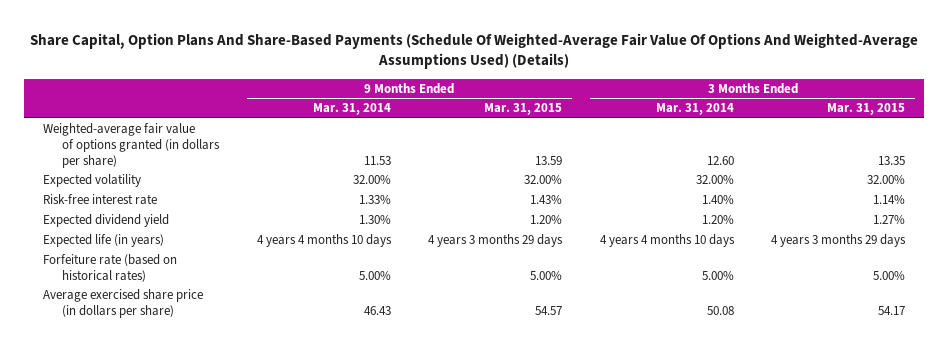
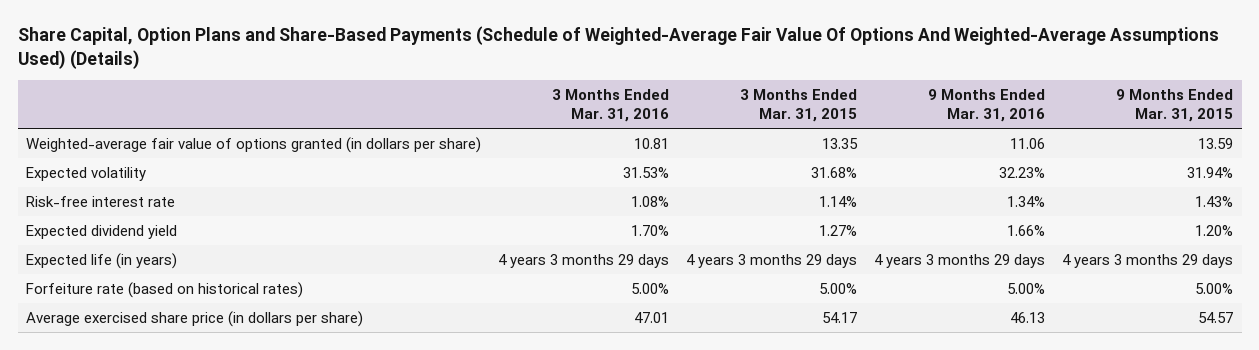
[30,32,919,70] Share Capital, Option Plans And Share-Based Payments (Schedule Of Weighted-Average Fair Value Of Options And Weighted-Average Assumptions Used) (Details) -> [17,26,1219,69] Share Capital, Option Plans and Share-Based Payments (Schedule of Weighted-Average Fair Value Of Options And Weighted-Average Assumptions Used) (Details)
[312,103,391,116] Mar. 31, 2014 -> none
[655,103,734,116] Mar. 31, 2014 -> none
none -> [552,88,670,123] 3 Months Ended Mar. 31, 2016
none -> [928,88,1046,123] 9 Months Ended Mar. 31, 2016
[524,175,563,185] 32.00% -> [1187,166,1234,178] 31.94%
[867,175,906,185] 32.00% -> [811,166,858,178] 31.68%

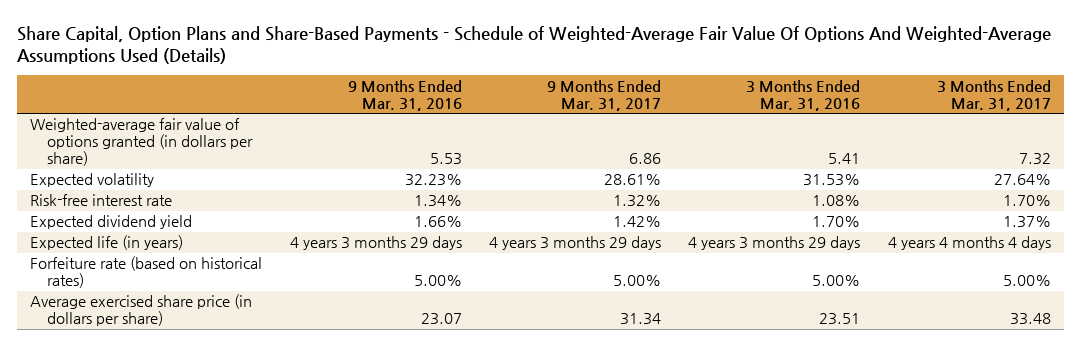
[17,26,1219,69] Share Capital, Option Plans and Share-Based Payments (Schedule of Weighted-Average Fair Value Of Options And Weighted-Average Assumptions Used) (Details) -> [16,25,1051,65] Share Capital, Option Plans and Share-Based Payments - Schedule of Weighted-Average Fair Value Of Options And Weighted-Average Assumptions Used (Details)
[740,88,858,123] 3 Months Ended Mar. 31, 2015 -> none
[1116,88,1234,123] 9 Months Ended Mar. 31, 2015 -> none
none -> [547,79,662,111] 9 Months Ended Mar. 31, 2017
none -> [936,79,1051,111] 3 Months Ended Mar. 31, 2017
[634,137,670,149] 10.81 -> [828,153,861,165] 5.41
[1010,137,1046,149] 11.06 -> [429,153,462,166] 5.53
[634,311,670,323] 47.01 -> [819,313,861,326] 23.51
[1010,311,1046,323] 46.13 -> [420,313,462,326] 23.07

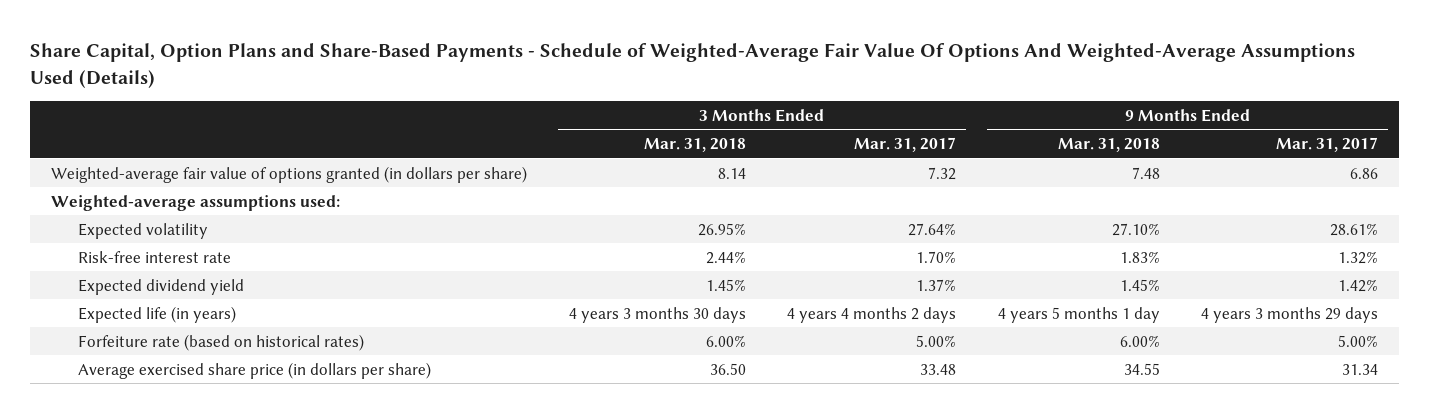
[347,79,462,111] 9 Months Ended Mar. 31, 2016 -> none
[746,79,861,111] 3 Months Ended Mar. 31, 2016 -> none
none -> [643,138,746,153] Mar. 31, 2018
none -> [1057,138,1160,153] Mar. 31, 2018
none -> [51,194,341,211] Weighted-average assumptions used:
[887,236,1051,251] 4 years 4 months 4 days -> [787,306,957,323] 4 years 4 months 2 days

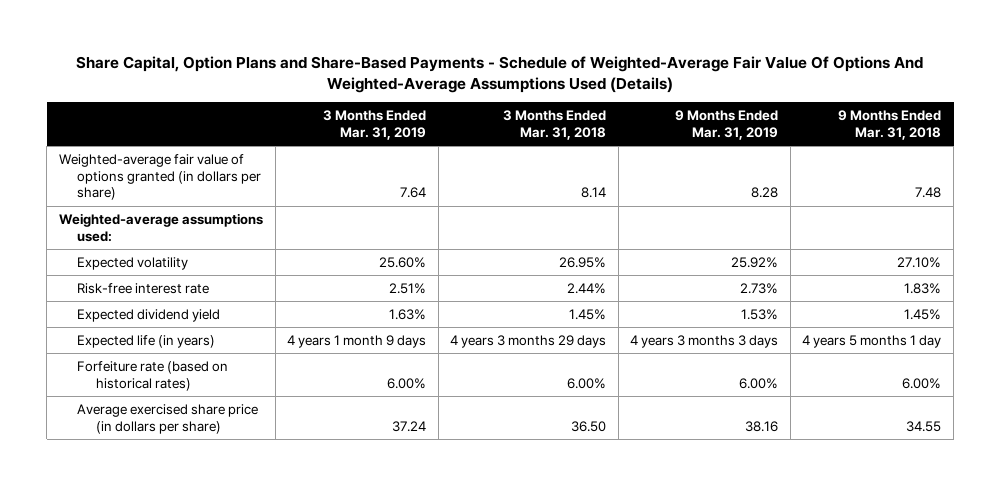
[854,137,957,153] Mar. 31, 2017 -> none
[1276,137,1379,153] Mar. 31, 2017 -> none
none -> [323,110,427,140] 3 Months Ended Mar. 31, 2019
none -> [675,110,779,140] 9 Months Ended Mar. 31, 2019
[568,306,746,323] 4 years 3 months 30 days -> [450,335,607,349] 4 years 3 months 29 days

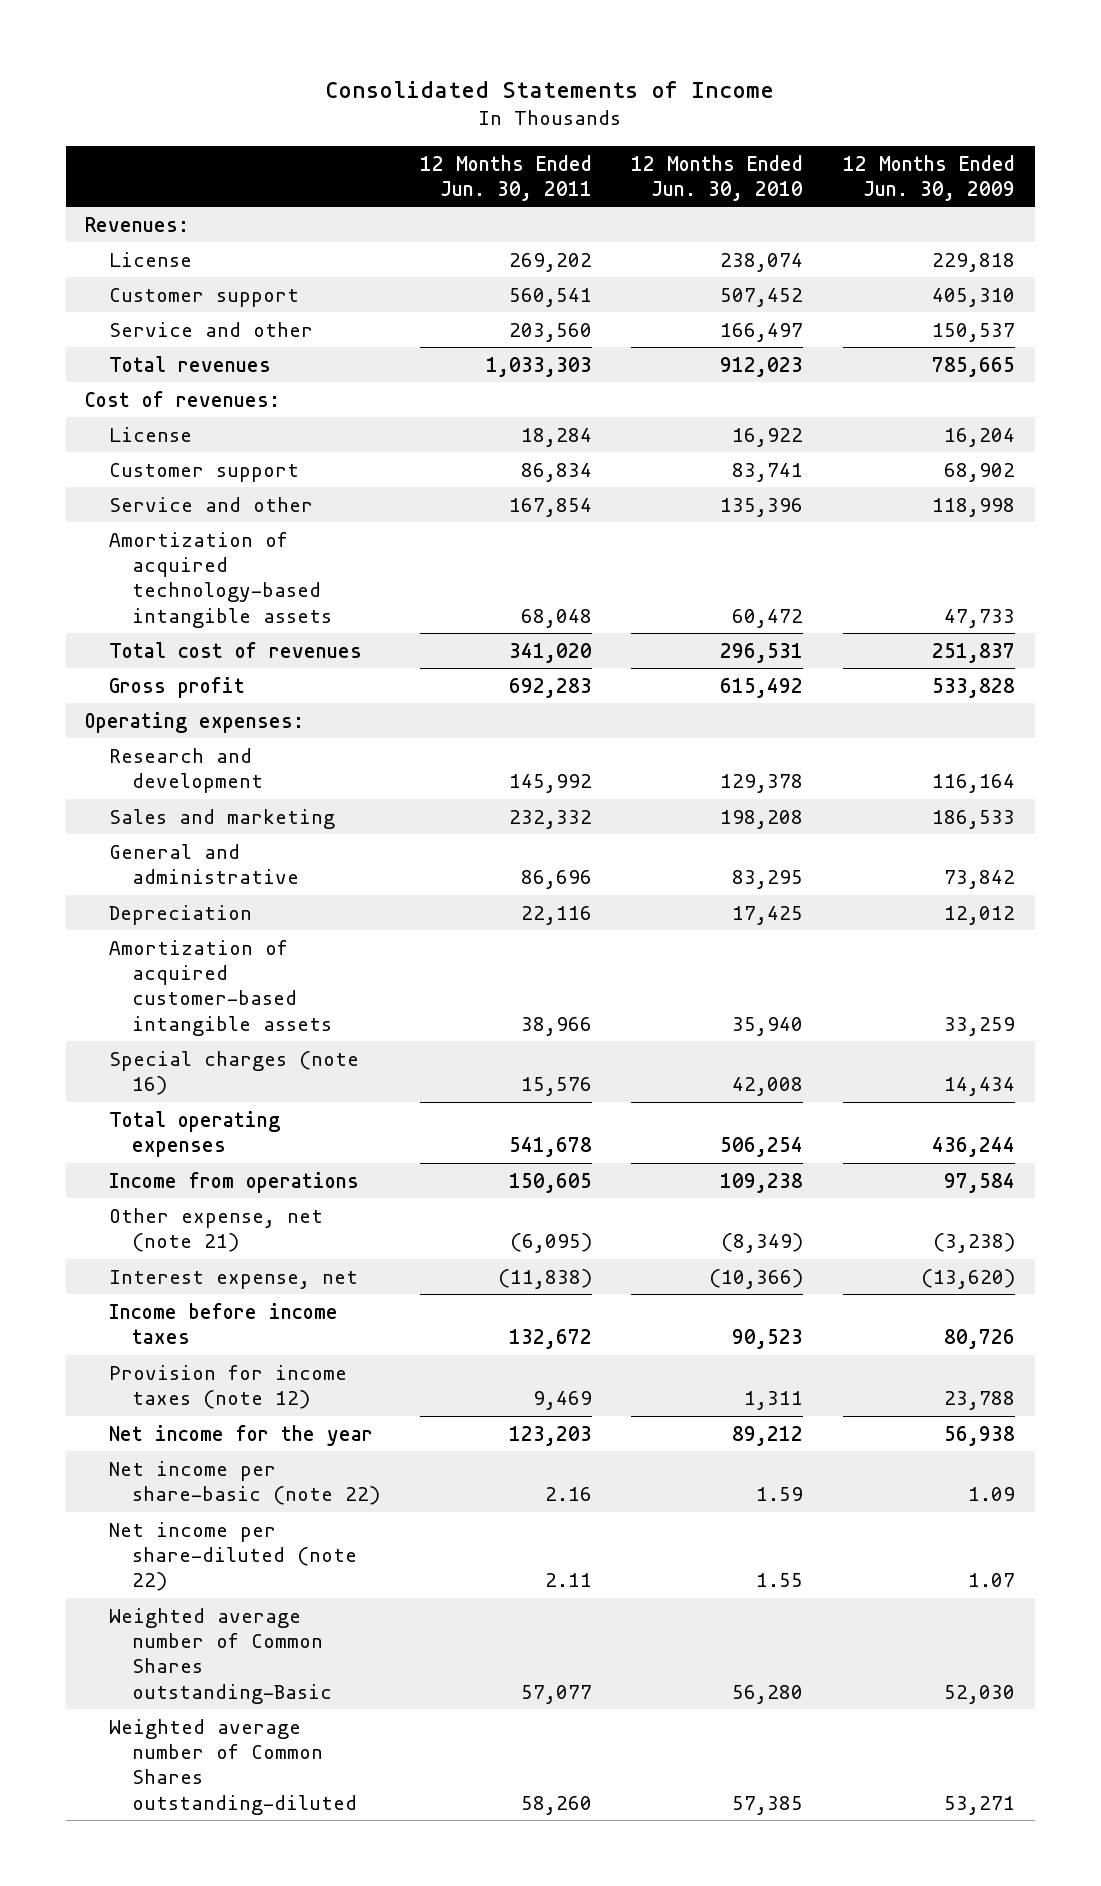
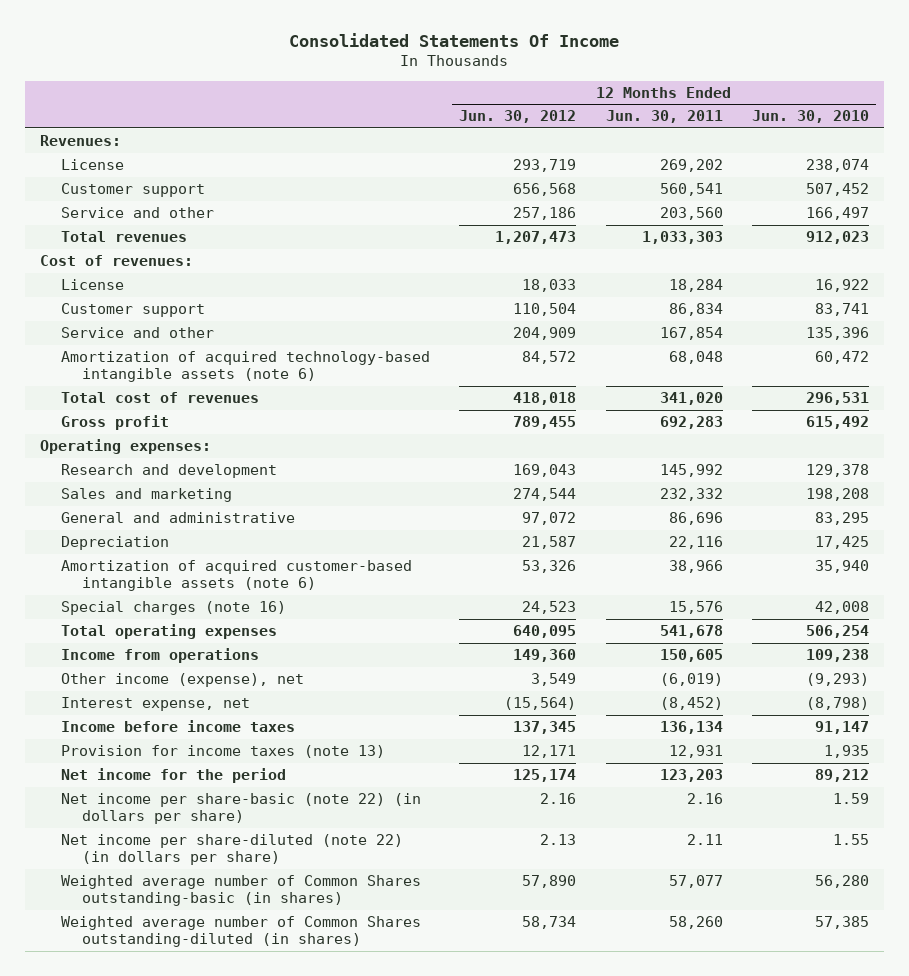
[325,80,775,98] Consolidated Statements of Income -> [289,33,620,48] Consolidated Statements Of Income
[843,154,1016,201] 12 Months Ended Jun. 30, 2009 -> none
none -> [459,110,577,124] Jun. 30, 2012
[108,531,332,628] Amortization of acquired technology-based intangible assets -> [60,350,430,383] Amortization of acquired technology-based intangible assets (note 6)
[108,939,332,1036] Amortization of acquired customer-based intangible assets -> [60,559,412,592] Amortization of acquired customer-based intangible assets (note 6)
[108,1207,323,1253] Other expense, net (note 21) -> [60,672,304,687] Other income (expense), net
[509,1233,592,1254] (6,095) -> [659,672,723,686] (6,019)
[721,1233,804,1254] (8,349) -> [805,672,869,686] (9,293)
[497,1268,592,1289] (11,838) -> [659,696,723,710] (8,452)
[709,1268,804,1289] (10,366) -> [805,696,869,710] (8,798)
[508,1329,592,1350] 132,672 -> [659,720,723,734] 136,134
[732,1329,804,1350] 90,523 -> [814,720,869,734] 91,147
[108,1364,347,1410] Provision for income taxes (note 12) -> [60,744,385,758] Provision for income taxes (note 13)
[532,1391,592,1411] 9,469 -> [668,744,723,758] 12,931
[744,1391,804,1411] 1,311 -> [823,744,869,758] 1,935
[108,1424,373,1446] Net income for the year -> [60,767,286,783] Net income for the period
[108,1460,380,1506] Net income per share-basic (note 22) -> [60,792,421,825] Net income per share-basic (note 22) (in dollars per share)
[108,1521,357,1592] Net income per share-diluted (note 22) -> [60,833,403,866] Net income per share-diluted (note 22) (in dollars per share)
[108,1607,332,1704] Weighted average number of Common Shares outstanding-Basic -> [60,874,421,907] Weighted average number of Common Shares outstanding-basic (in shares)
[108,1718,357,1815] Weighted average number of Common Shares outstanding-diluted -> [60,915,421,948] Weighted average number of Common Shares outstanding-diluted (in shares)

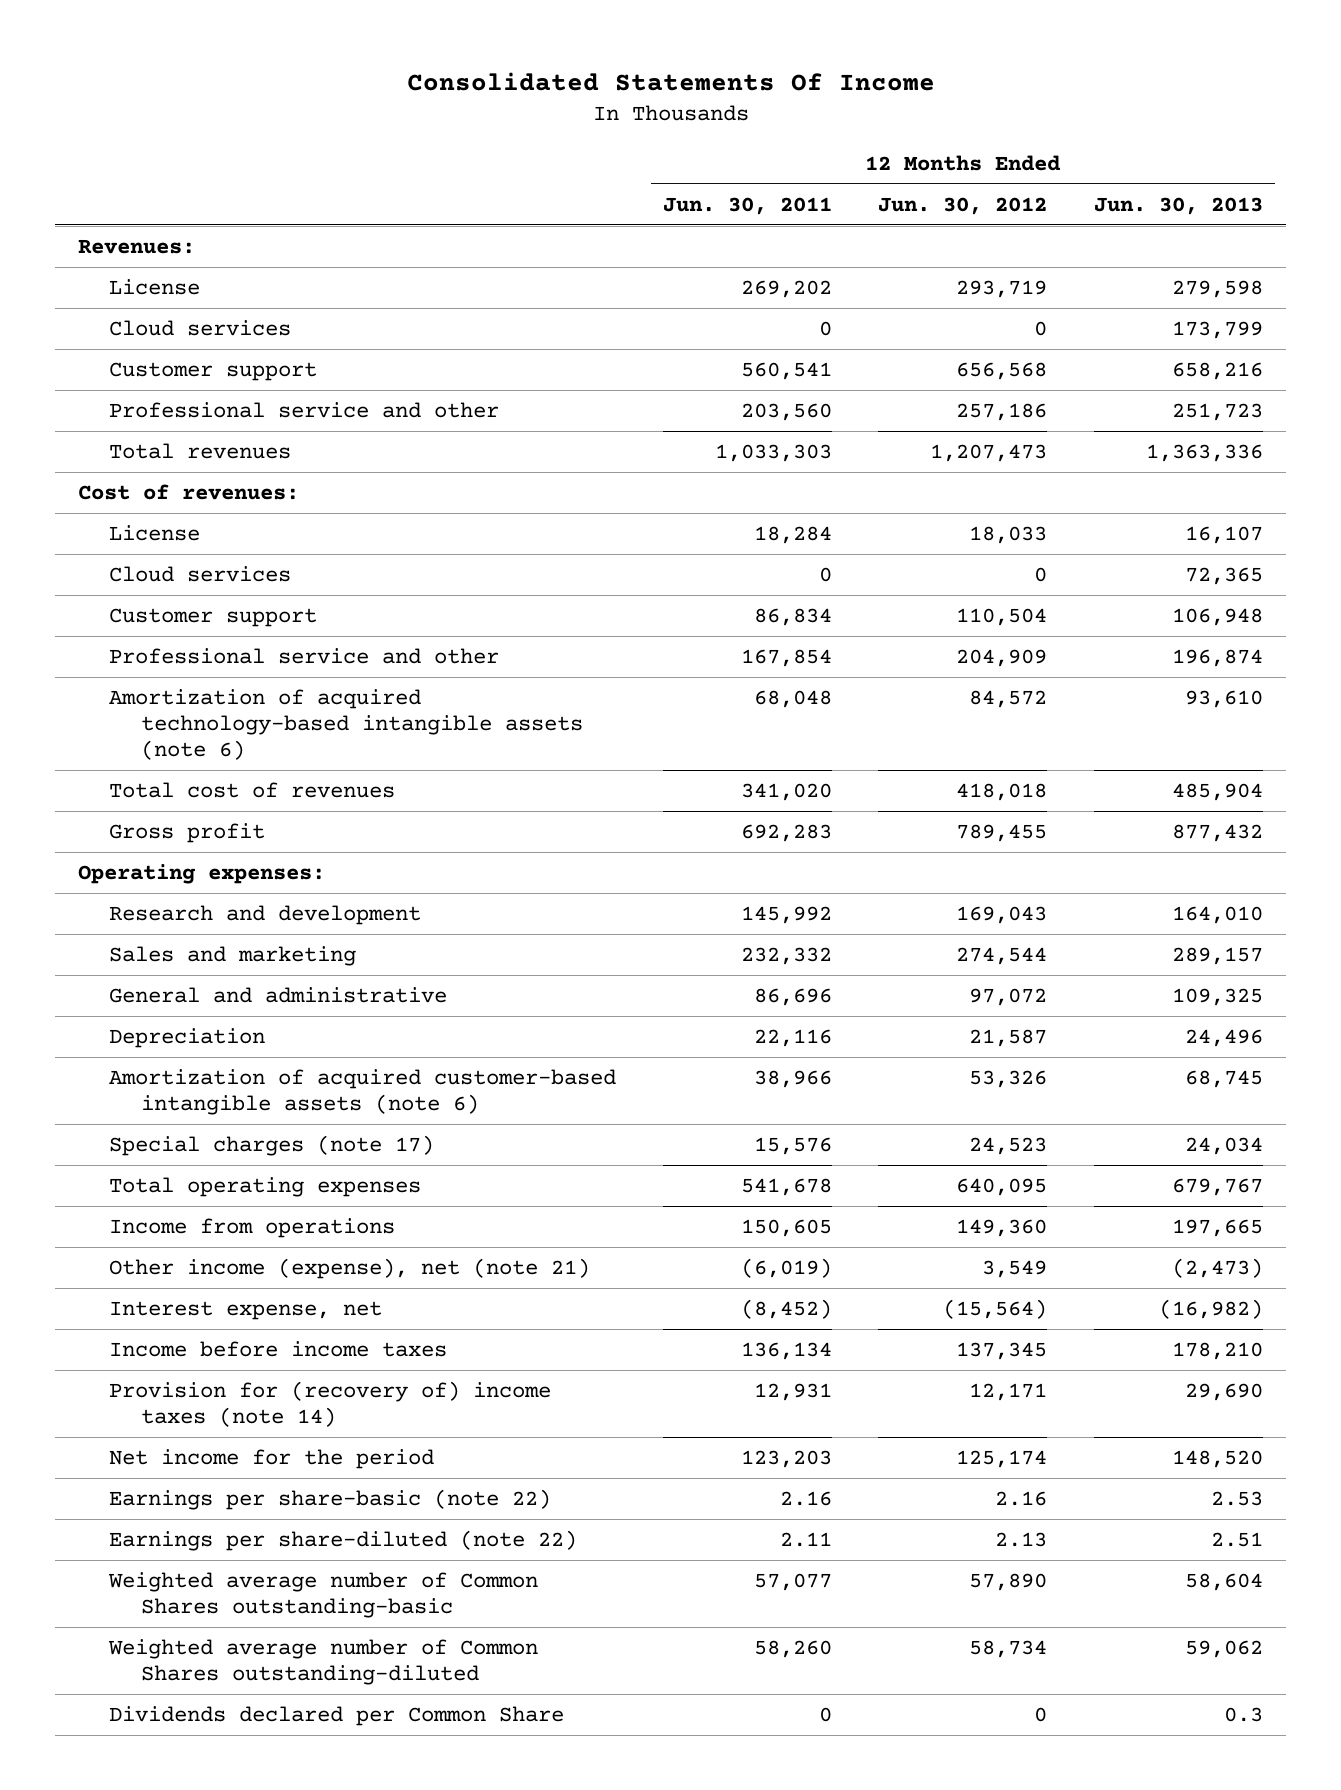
[751,110,869,124] Jun. 30, 2010 -> none
none -> [1093,196,1263,215] Jun. 30, 2013
none -> [109,320,292,337] Cloud services
[60,206,214,218] Service and other -> [109,402,500,419] Professional service and other
none -> [109,566,292,583] Cloud services
[60,326,214,338] Service and other -> [109,648,500,665] Professional service and other
[60,600,286,615] Special charges (note 16) -> [109,1135,435,1157] Special charges (note 17)
[60,672,304,687] Other income (expense), net -> [109,1258,591,1280] Other income (expense), net (note 21)
[60,744,385,758] Provision for income taxes (note 13) -> [109,1381,552,1428] Provision for (recovery of) income taxes (note 14)
[60,792,421,825] Net income per share-basic (note 22) (in dollars per share) -> [109,1489,552,1511] Earnings per share-basic (note 22)
[60,833,403,866] Net income per share-diluted (note 22) (in dollars per share) -> [109,1530,578,1552] Earnings per share-diluted (note 22)
[60,874,421,907] Weighted average number of Common Shares outstanding-basic (in shares) -> [108,1572,539,1619] Weighted average number of Common Shares outstanding-basic
[60,915,421,948] Weighted average number of Common Shares outstanding-diluted (in shares) -> [108,1639,539,1686] Weighted average number of Common Shares outstanding-diluted
none -> [109,1706,565,1727] Dividends declared per Common Share

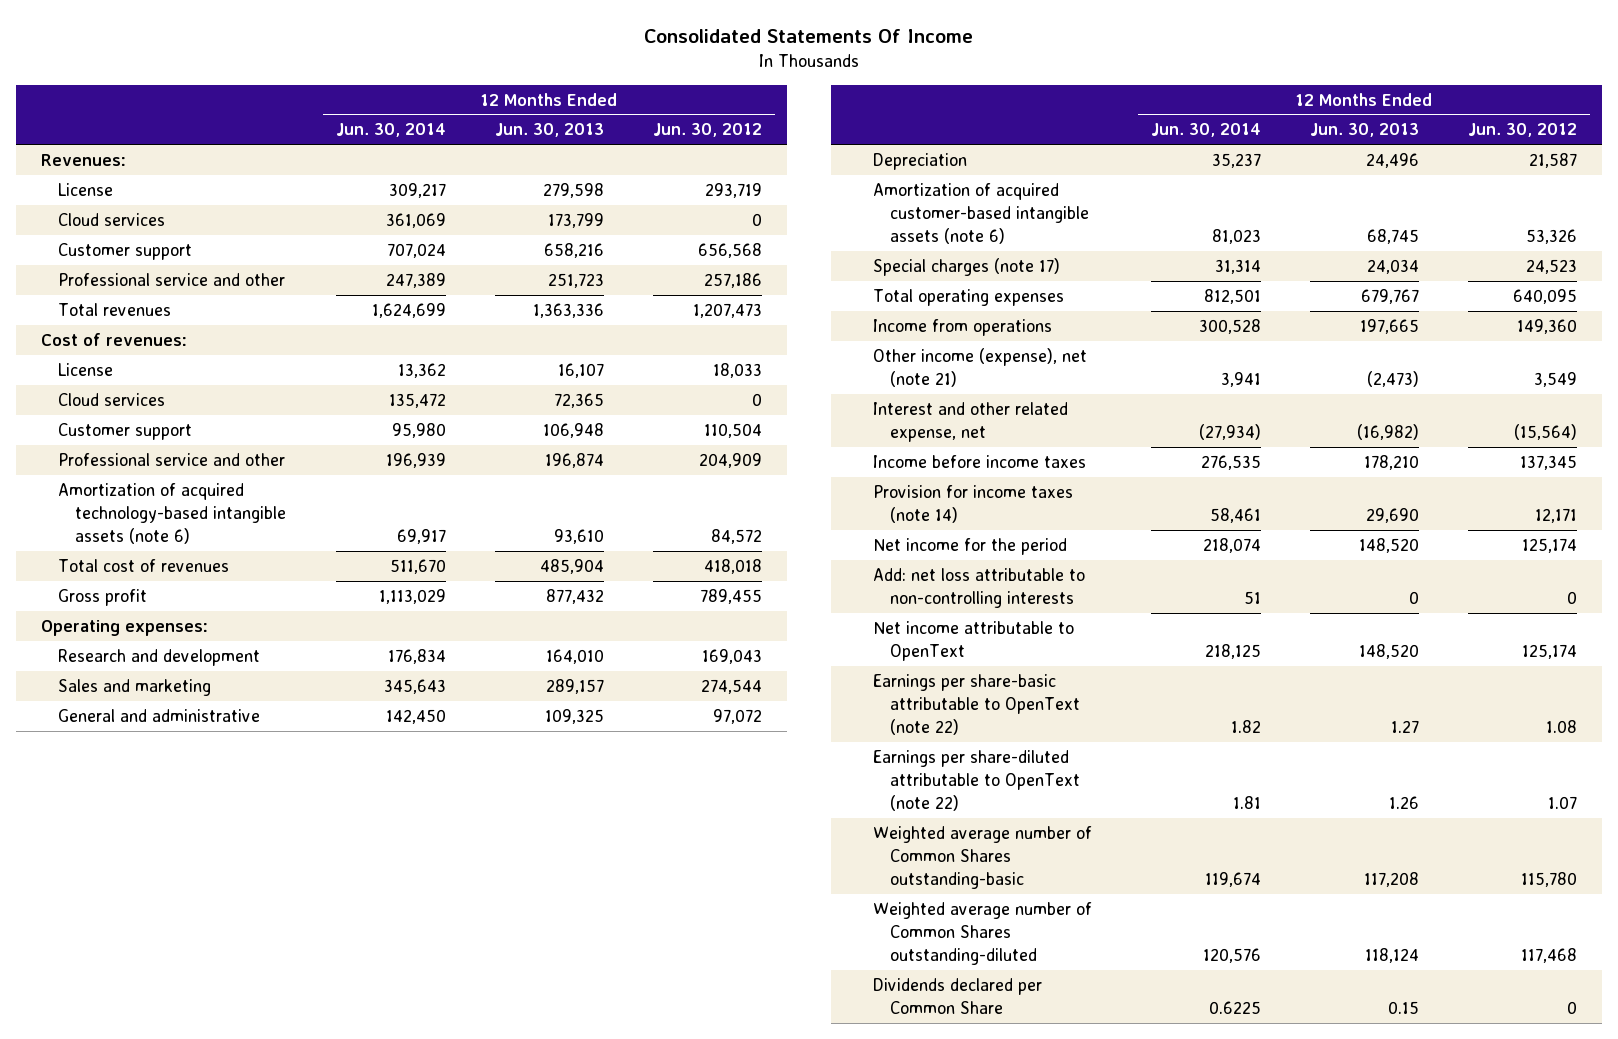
[662,196,832,215] Jun. 30, 2011 -> none
none -> [335,123,446,138] Jun. 30, 2014
[109,1301,383,1321] Interest expense, net -> [872,401,1068,442] Interest and other related expense, net
[109,1381,552,1428] Provision for (recovery of) income taxes (note 14) -> [872,484,1073,523] Provision for income taxes (note 14)
none -> [872,567,1085,608] Add: net loss attributable to non-controlling interests
none -> [872,620,1074,661] Net income attributable to OpenText
[109,1489,552,1511] Earnings per share-basic (note 22) -> [872,673,1081,735] Earnings per share-basic attributable to OpenText (note 22)
[995,1491,1048,1507] 2.16 -> [1546,719,1578,733] 1.08
[1210,1491,1263,1507] 2.53 -> [1390,719,1419,733] 1.27
[109,1530,578,1552] Earnings per share-diluted (note 22) -> [872,749,1081,811] Earnings per share-diluted attributable to OpenText (note 22)
[995,1532,1048,1548] 2.13 -> [1548,795,1578,809] 1.07
[1210,1532,1263,1548] 2.51 -> [1388,795,1419,809] 1.26
[969,1573,1048,1592] 57,890 -> [1521,871,1578,887] 115,780
[1184,1573,1263,1592] 58,604 -> [1363,871,1419,887] 117,208
[969,1640,1048,1659] 58,734 -> [1521,947,1578,963] 117,468
[1184,1640,1263,1659] 59,062 -> [1364,947,1419,963] 118,124
[1223,1707,1263,1723] 0.3 -> [1387,1000,1419,1014] 0.15

